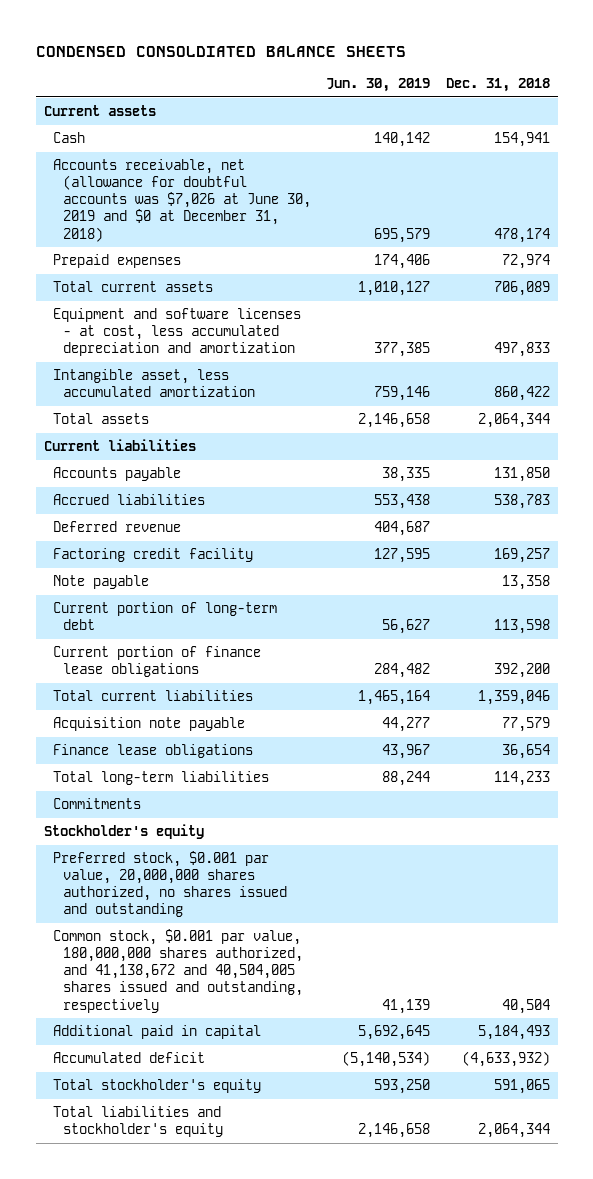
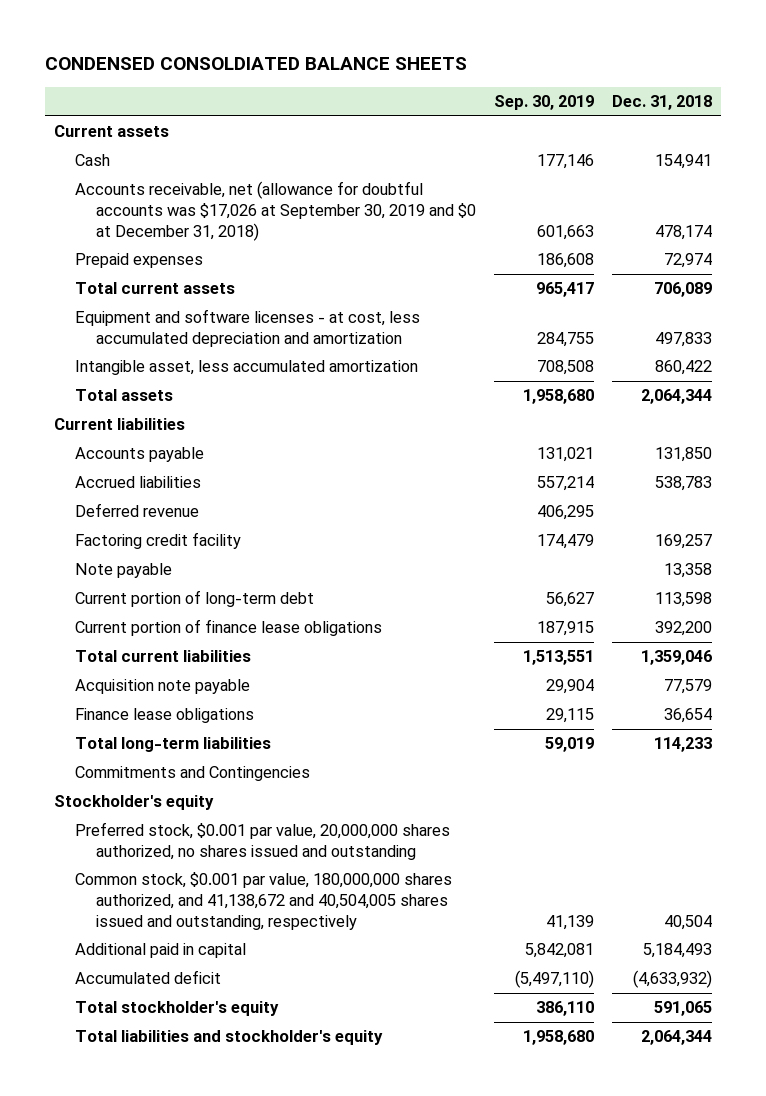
[326,77,431,92] Jun. 30, 2019 -> none
none -> [493,95,594,111] Sep. 30, 2019
[53,158,311,242] Accounts receivable, net (allowance for doubtful accounts was $7,026 at June 30, 2019 and $0 at December 31, 2018) -> [74,181,476,241] Accounts receivable, net (allowance for doubtful accounts was $17,026 at September 30, 2019 and $0 at December 31, 2018)
[53,797,142,809] Commitments -> [74,766,310,782] Commitments and Contingencies

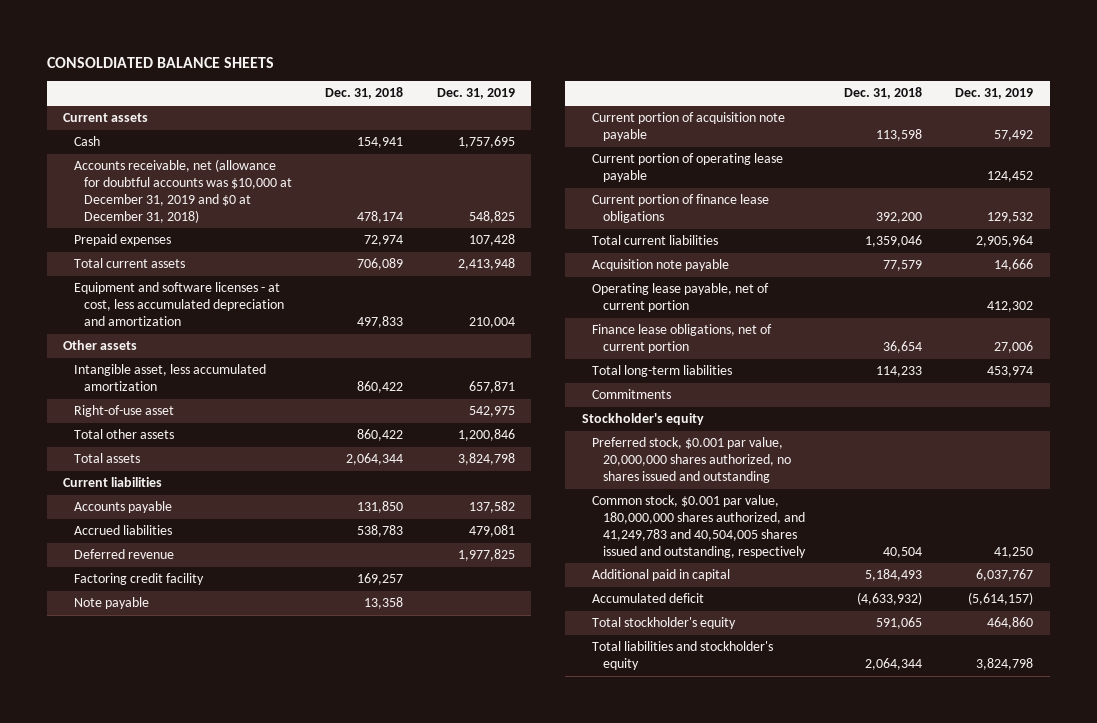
[44,57,467,71] CONDENSED CONSOLDIATED BALANCE SHEETS -> [46,56,274,68] CONSOLDIATED BALANCE SHEETS
[493,95,594,111] Sep. 30, 2019 -> none
none -> [436,88,515,100] Dec. 31, 2019
[74,181,476,241] Accounts receivable, net (allowance for doubtful accounts was $17,026 at September 30, 2019 and $0 at December 31, 2018) -> [73,159,292,223] Accounts receivable, net (allowance for doubtful accounts was $10,000 at December 31, 2019 and $0 at December 31, 2018)
none -> [63,340,138,351] Other assets
none -> [73,405,174,418] Right-of-use asset
none -> [73,429,174,440] Total other assets
[74,590,314,608] Current portion of long-term debt -> [592,112,786,142] Current portion of acquisition note payable
none -> [592,153,784,183] Current portion of operating lease payable
none -> [592,283,770,313] Operating lease payable, net of current portion
[74,708,254,724] Finance lease obligations -> [592,324,773,354] Finance lease obligations, net of current portion
[74,766,310,782] Commitments and Contingencies -> [592,389,672,400] Commitments
[74,872,452,930] Common stock, $0.001 par value, 180,000,000 shares authorized, and 41,138,672 and 40,504,005 shares issued and outstanding, respectively -> [592,495,806,558] Common stock, $0.001 par value, 180,000,000 shares authorized, and 41,249,783 and 40,504,005 shares issued and outstanding, respectively

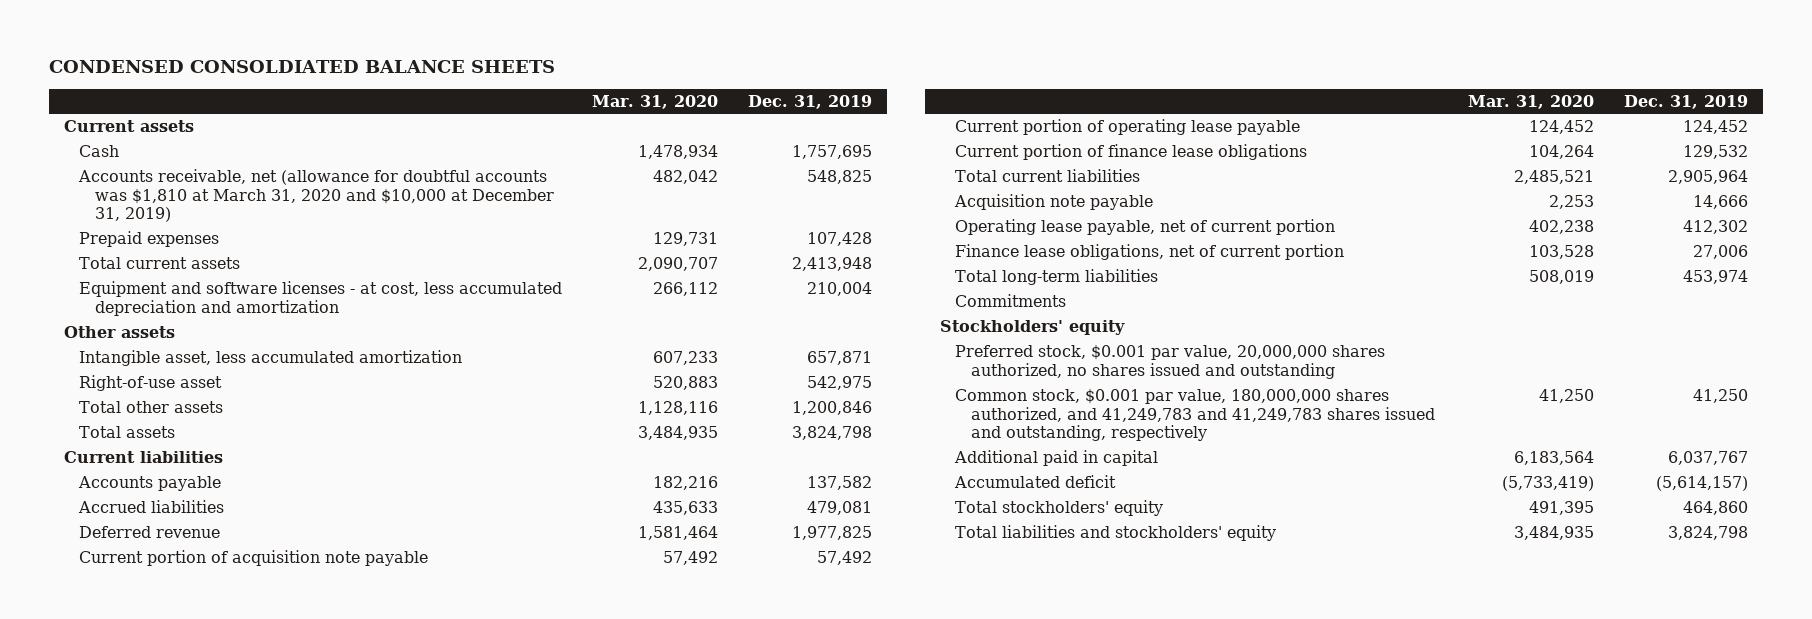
[46,56,274,68] CONSOLDIATED BALANCE SHEETS -> [49,60,556,74] CONDENSED CONSOLDIATED BALANCE SHEETS
[325,87,404,100] Dec. 31, 2018 -> none
none -> [592,94,719,109] Mar. 31, 2020
[73,159,292,223] Accounts receivable, net (allowance for doubtful accounts was $10,000 at December 31, 2019 and $0 at December 31, 2018) -> [78,169,554,223] Accounts receivable, net (allowance for doubtful accounts was $1,810 at March 31, 2020 and $10,000 at December 31, 2019)
[73,573,204,586] Factoring credit facility -> none
[73,597,149,610] Note payable -> none
[581,413,704,426] Stockholder's equity -> [940,320,1126,336] Stockholders' equity
[592,495,806,558] Common stock, $0.001 par value, 180,000,000 shares authorized, and 41,249,783 and 40,504,005 shares issued and outstanding, respectively -> [955,389,1435,442] Common stock, $0.001 par value, 180,000,000 shares authorized, and 41,249,783 and 41,249,783 shares issued and outstanding, respectively
[592,617,737,630] Total stockholder's equity -> [955,500,1164,517] Total stockholders' equity
[592,641,774,671] Total liabilities and stockholder's equity -> [955,525,1277,542] Total liabilities and stockholders' equity

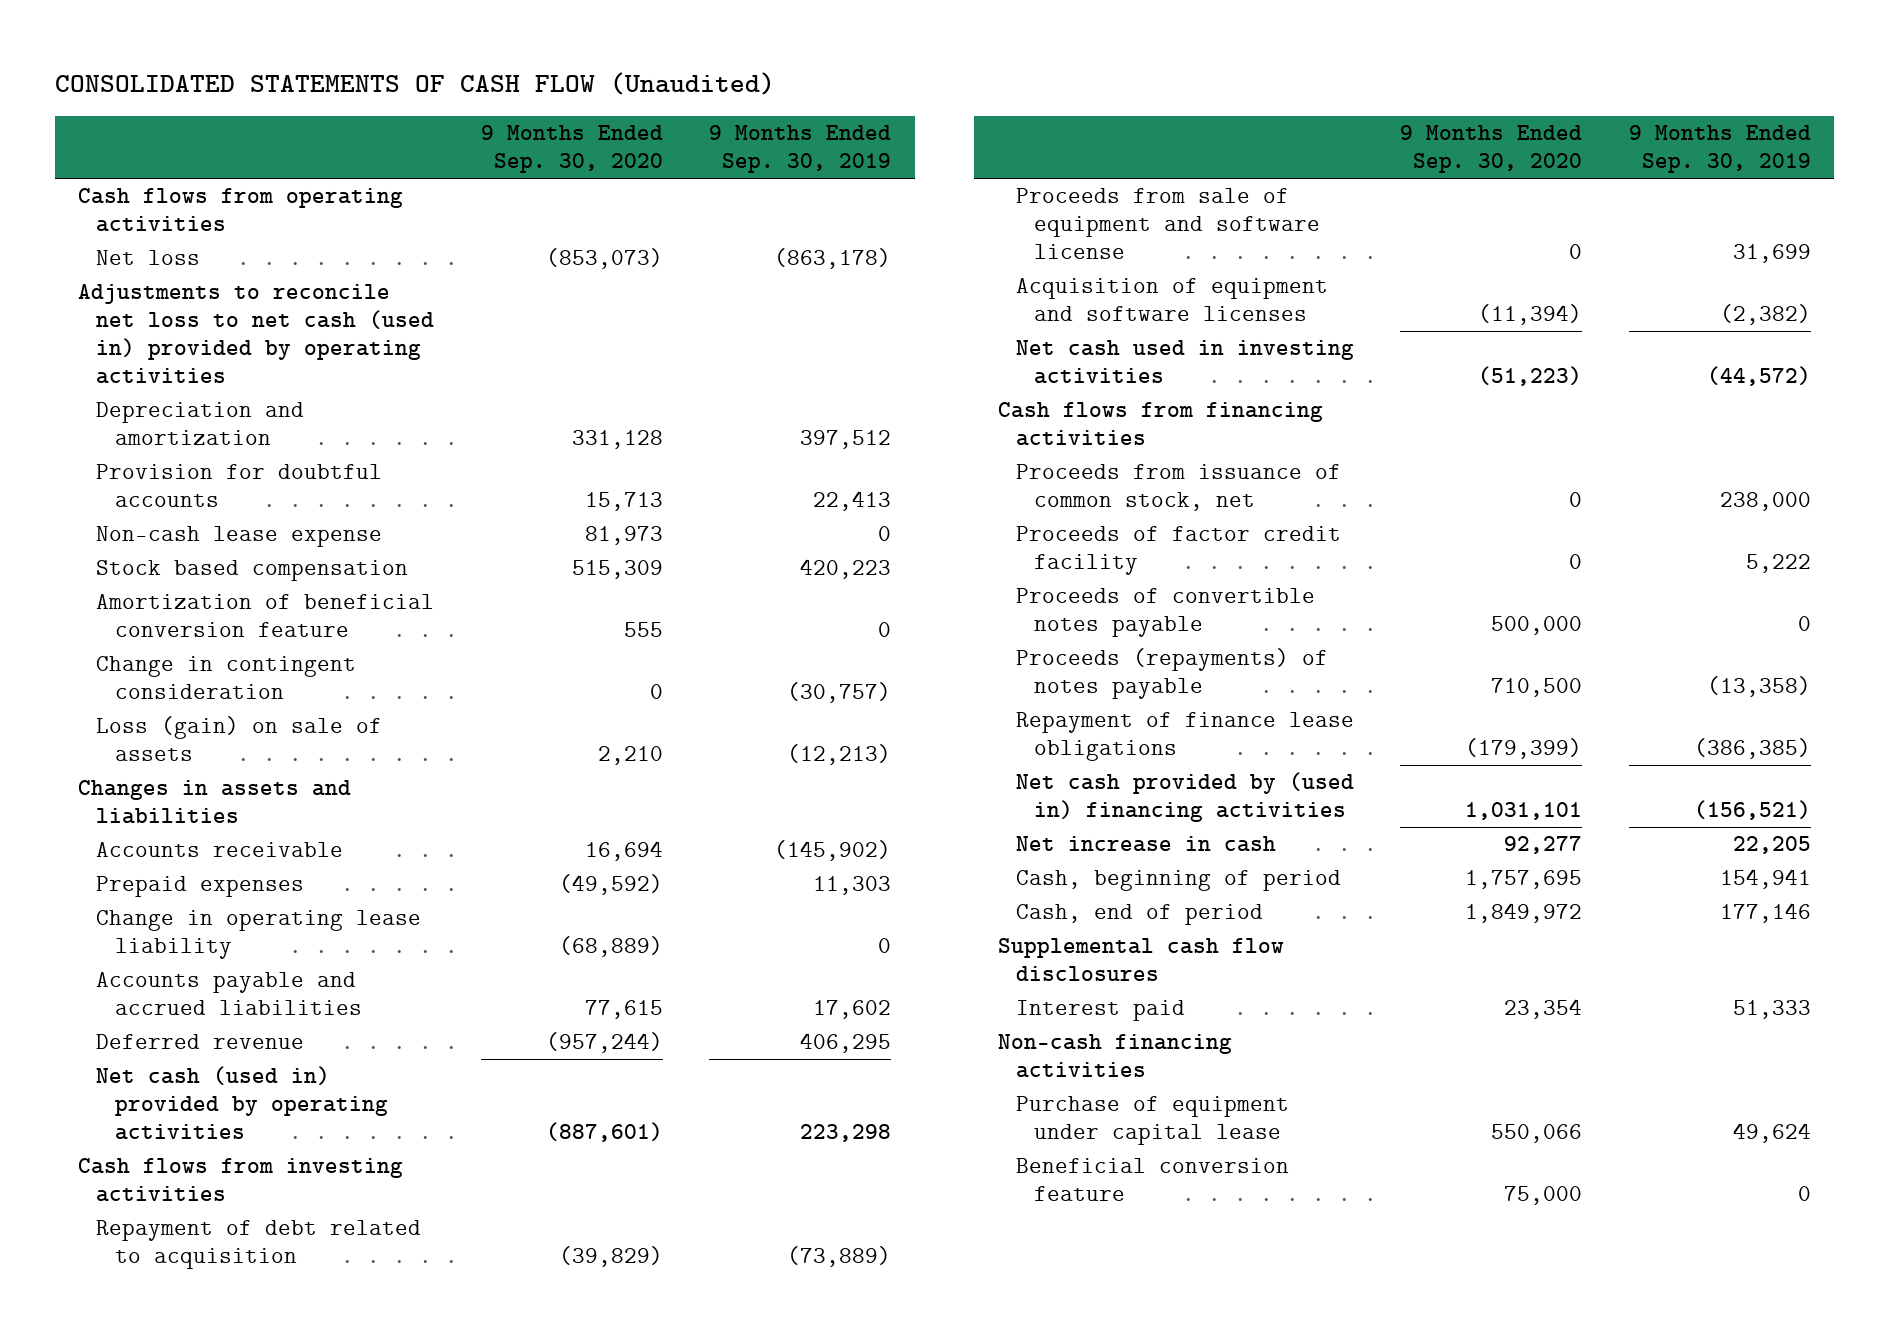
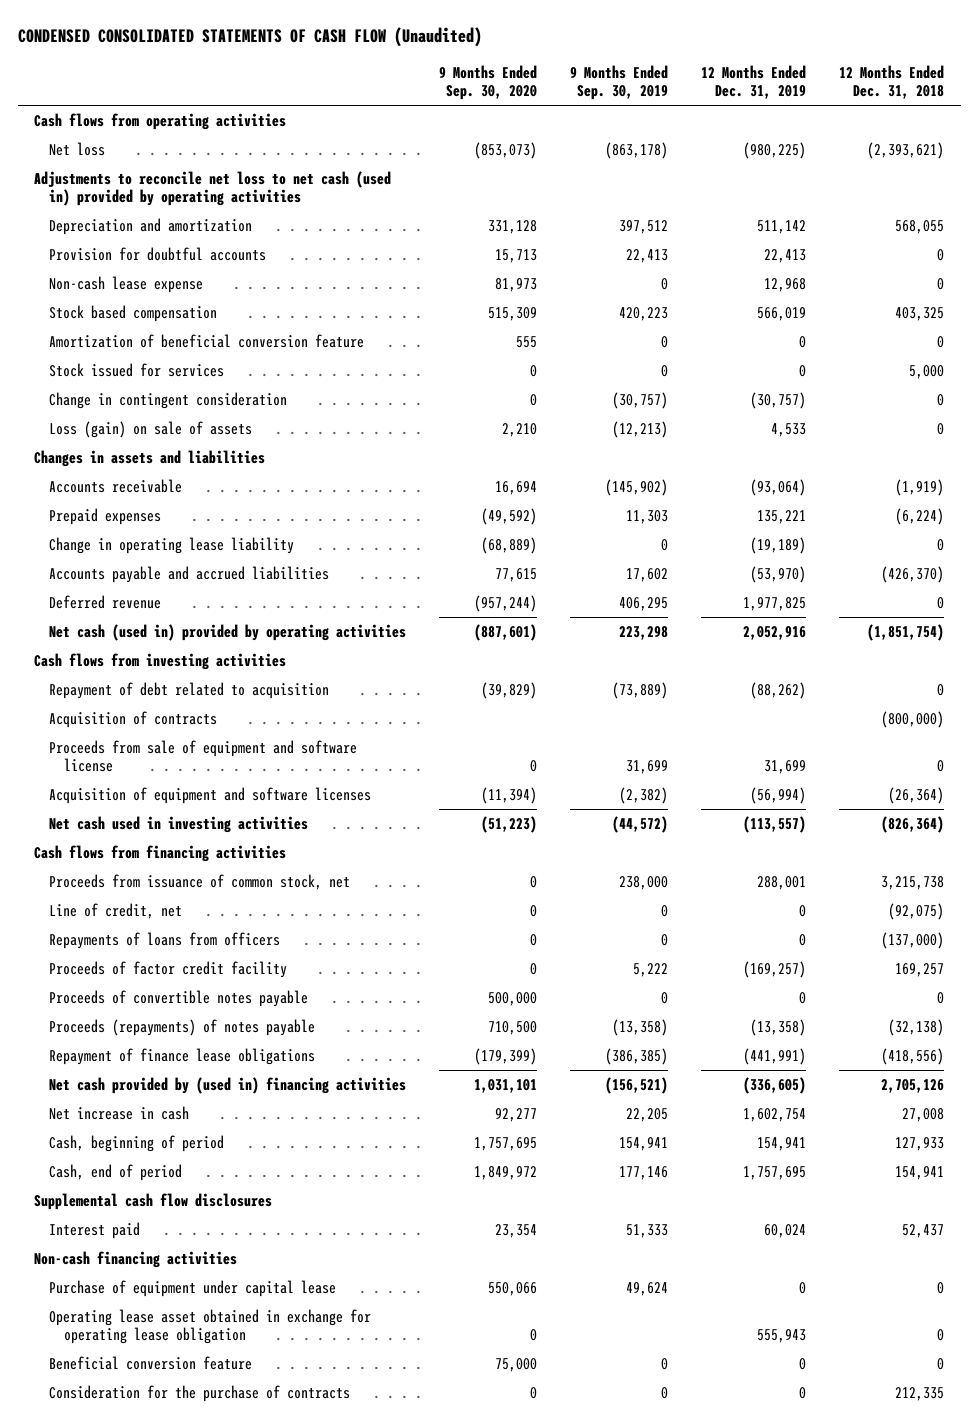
[54,72,775,96] CONSOLIDATED STATEMENTS OF CASH FLOW (Unaudited) -> [17,26,482,47] CONDENSED CONSOLIDATED STATEMENTS OF CASH FLOW (Unaudited)
none -> [700,64,806,99] 12 Months Ended Dec. 31, 2019
none -> [838,64,944,99] 12 Months Ended Dec. 31, 2018
none -> [48,363,224,378] Stock issued for services
none -> [48,711,217,729] Acquisition of contracts
none -> [48,903,182,920] Line of credit, net
none -> [48,932,280,950] Repayments of loans from officers
none -> [48,1309,371,1345] Operating lease asset obtained in exchange for operating lease obligation
none -> [48,1385,350,1403] Consideration for the purchase of contracts

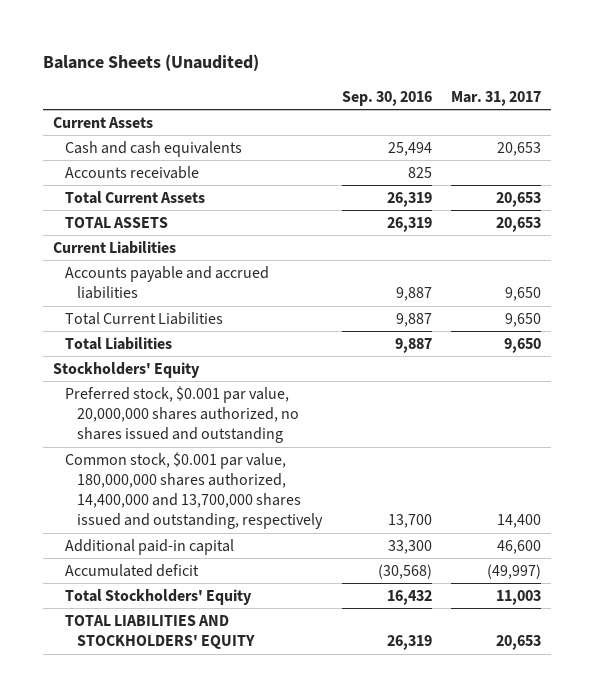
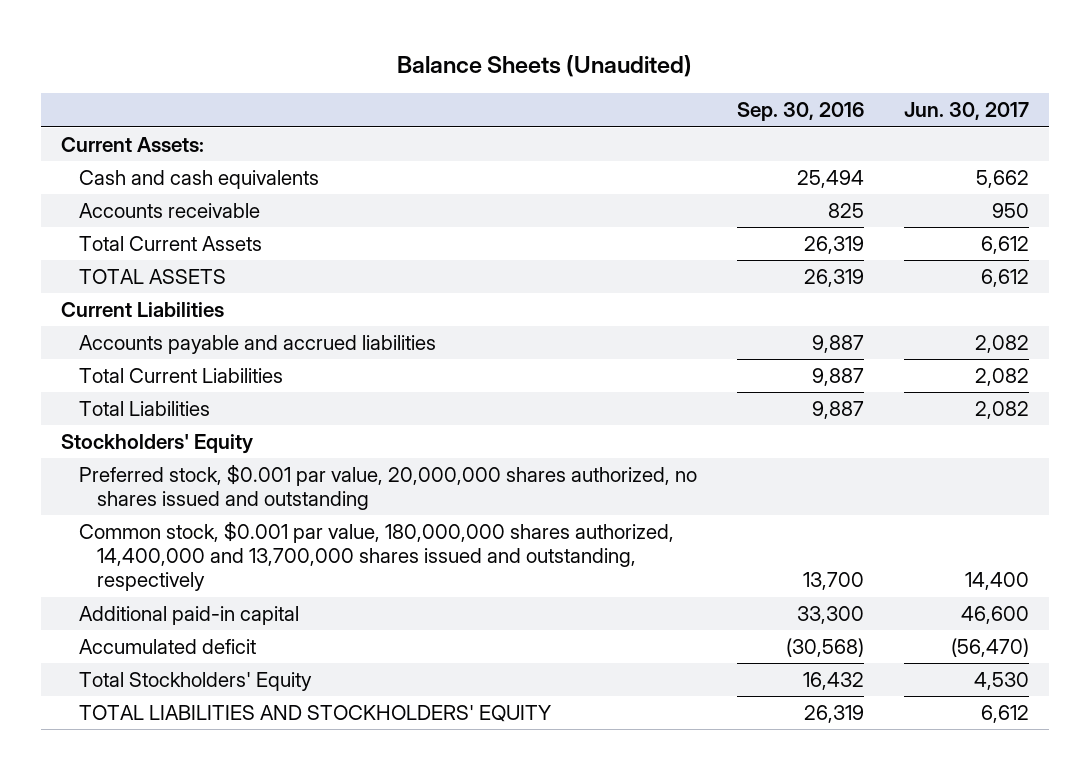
[451,90,542,106] Mar. 31, 2017 -> none
none -> [903,102,1029,121] Jun. 30, 2017
[52,116,153,128] Current Assets -> [61,137,205,153] Current Assets:

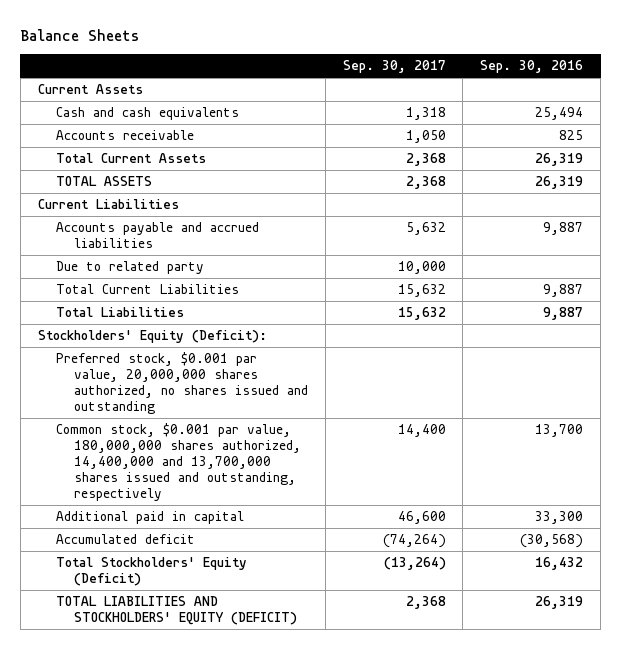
[396,54,692,77] Balance Sheets (Unaudited) -> [20,28,140,41] Balance Sheets
[903,102,1029,121] Jun. 30, 2017 -> none
none -> [342,60,446,74] Sep. 30, 2017
[61,137,205,153] Current Assets: -> [37,84,143,95] Current Assets
none -> [55,261,204,275] Due to related party
[61,434,254,455] Stockholders' Equity -> [37,330,267,344] Stockholders' Equity (Deficit):
[78,606,299,626] Additional paid-in capital -> [55,511,244,525] Additional paid in capital
[78,672,312,692] Total Stockholders' Equity -> [55,557,247,587] Total Stockholders' Equity (Deficit)
[78,705,551,723] TOTAL LIABILITIES AND STOCKHOLDERS' EQUITY -> [55,596,297,626] TOTAL LIABILITIES AND STOCKHOLDERS' EQUITY (DEFICIT)

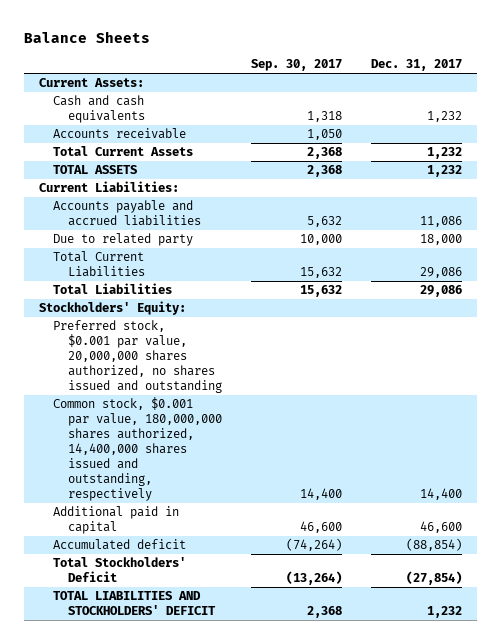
[480,60,584,74] Sep. 30, 2016 -> none
none -> [371,59,463,72] Dec. 31, 2017
[37,84,143,95] Current Assets -> [38,78,144,88] Current Assets:
[37,199,179,210] Current Liabilities -> [38,181,179,193] Current Liabilities:
[37,330,267,344] Stockholders' Equity (Deficit): -> [38,301,186,316] Stockholders' Equity:
[55,423,301,501] Common stock, $0.001 par value, 180,000,000 shares authorized, 14,400,000 and 13,700,000 shares issued and outstanding, respectively -> [53,397,223,502] Common stock, $0.001 par value, 180,000,000 shares authorized, 14,400,000 shares issued and outstanding, respectively
[55,557,247,587] Total Stockholders' Equity (Deficit) -> [53,557,187,583] Total Stockholders' Deficit
[55,596,297,626] TOTAL LIABILITIES AND STOCKHOLDERS' EQUITY (DEFICIT) -> [53,591,217,616] TOTAL LIABILITIES AND STOCKHOLDERS' DEFICIT

